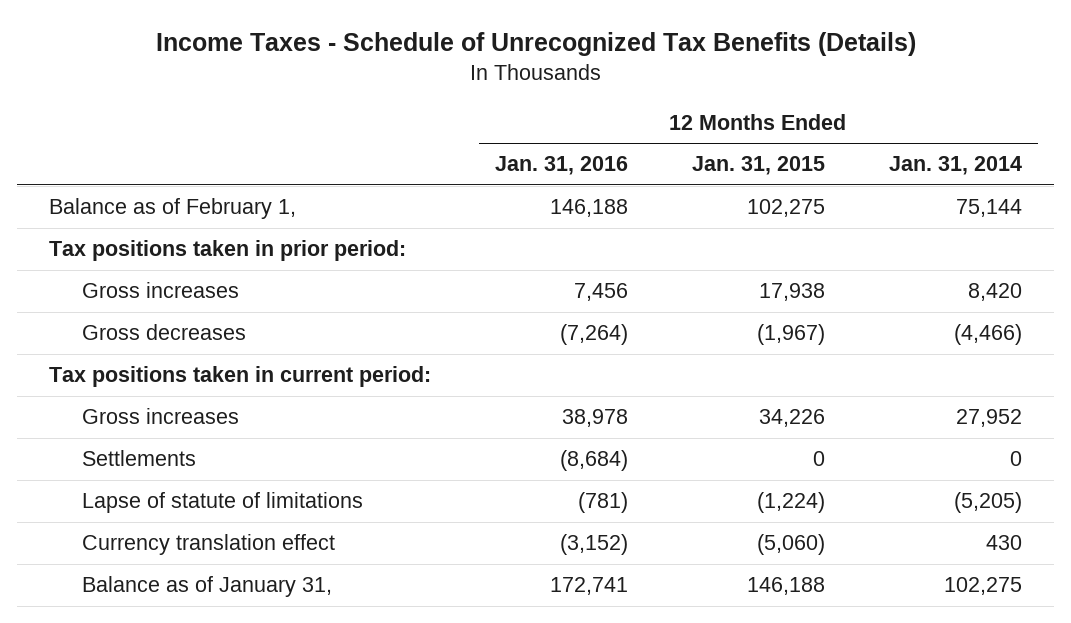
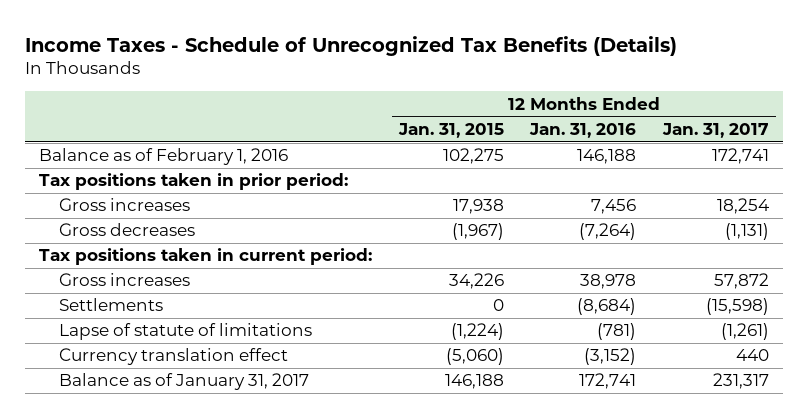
[888,156,1022,176] Jan. 31, 2014 -> none
none -> [662,122,770,138] Jan. 31, 2017
[49,198,297,220] Balance as of February 1, -> [38,148,288,166] Balance as of February 1, 2016
[81,576,332,598] Balance as of January 31, -> [59,373,310,391] Balance as of January 31, 2017

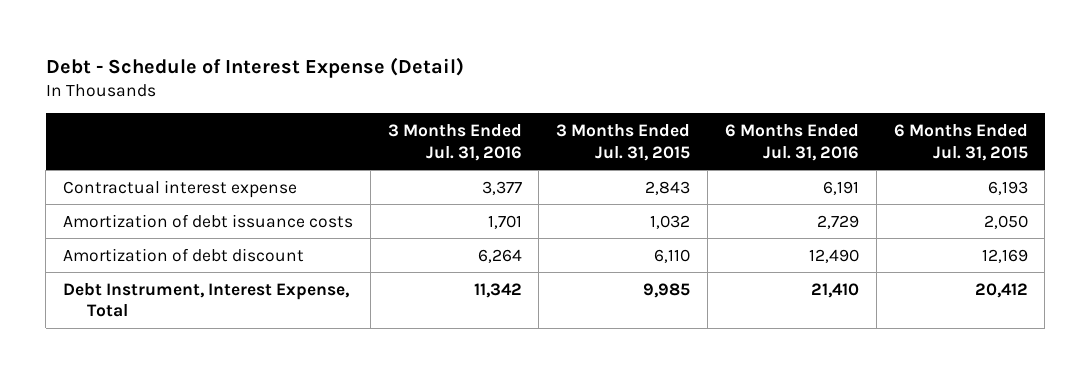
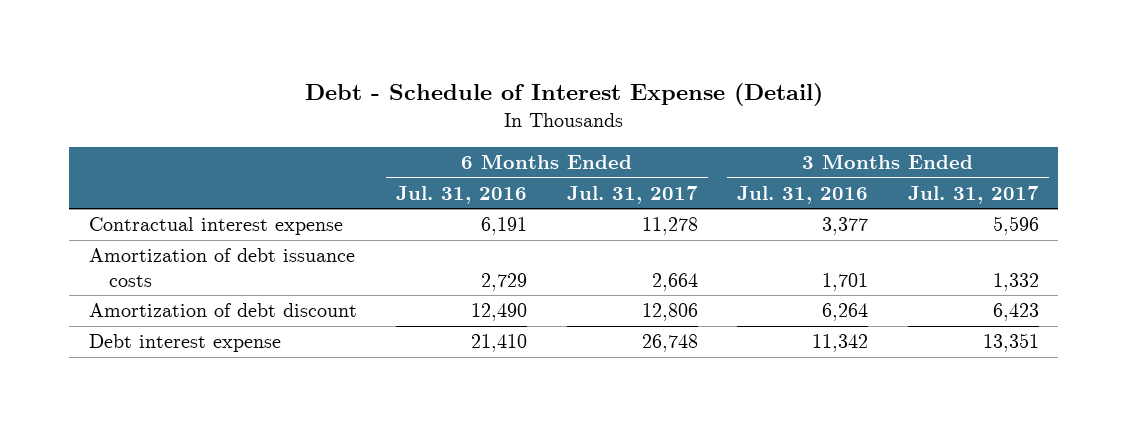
[556,123,691,161] 3 Months Ended Jul. 31, 2015 -> none
[893,123,1028,161] 6 Months Ended Jul. 31, 2015 -> none
none -> [566,185,698,204] Jul. 31, 2017
none -> [907,185,1039,204] Jul. 31, 2017
[63,282,350,318] Debt Instrument, Interest Expense, Total -> [88,334,281,353] Debt interest expense

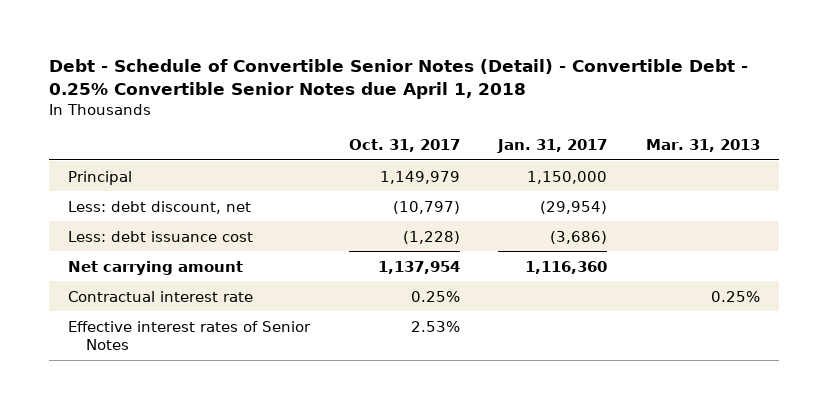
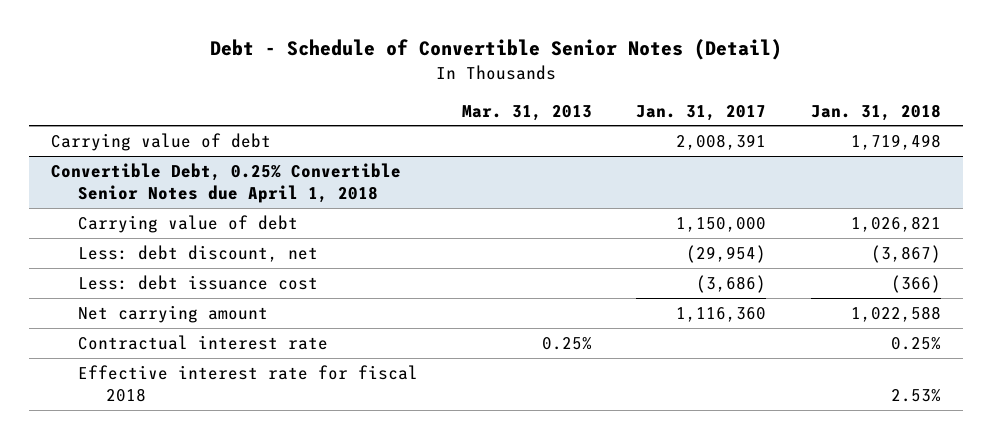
[49,59,749,99] Debt - Schedule of Convertible Senior Notes (Detail) - Convertible Debt - 0.25% Convertible Senior Notes due April 1, 2018 -> [209,39,782,61] Debt - Schedule of Convertible Senior Notes (Detail)
[348,139,460,153] Oct. 31, 2017 -> none
none -> [810,103,941,121] Jan. 31, 2018
none -> [50,132,271,151] Carrying value of debt
none -> [50,162,401,204] Convertible Debt, 0.25% Convertible Senior Notes due April 1, 2018
[68,170,133,185] Principal -> [78,214,299,233] Carrying value of debt
[68,320,312,351] Effective interest rates of Senior Notes -> [78,364,419,403] Effective interest rate for fiscal 2018

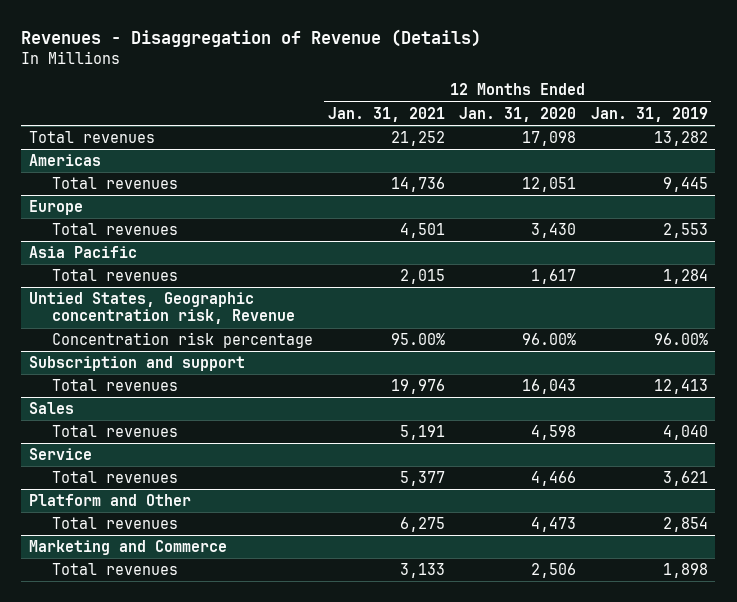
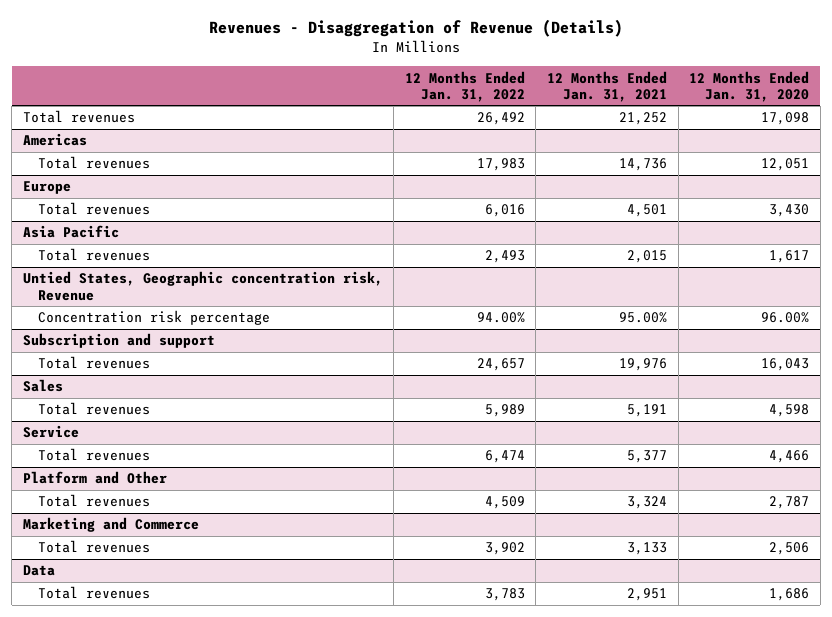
[590,106,708,122] Jan. 31, 2019 -> none
none -> [404,70,525,102] 12 Months Ended Jan. 31, 2022
[399,517,445,533] 6,275 -> [626,496,667,510] 3,324
[531,517,577,533] 4,473 -> [769,496,810,510] 2,787
none -> [22,565,55,577] Data
none -> [38,586,151,600] Total revenues

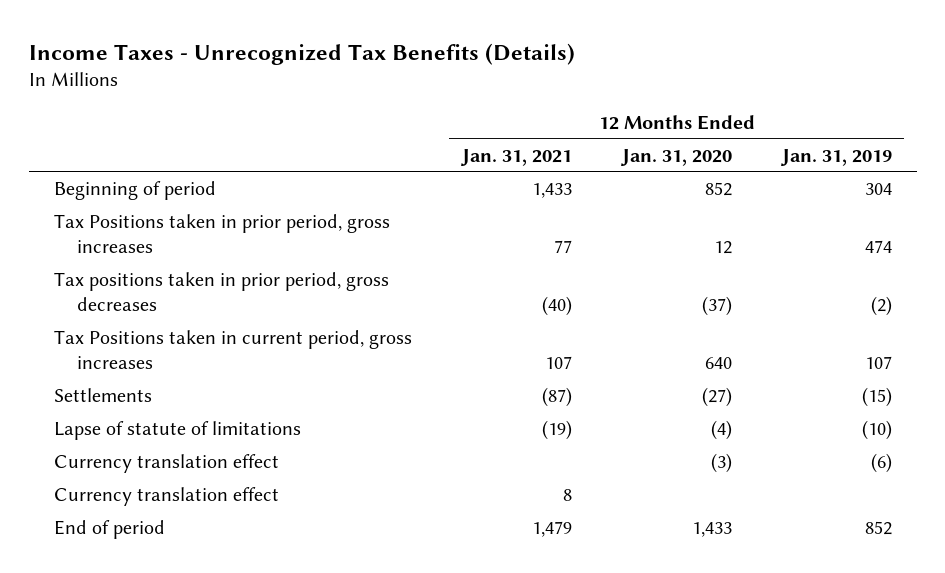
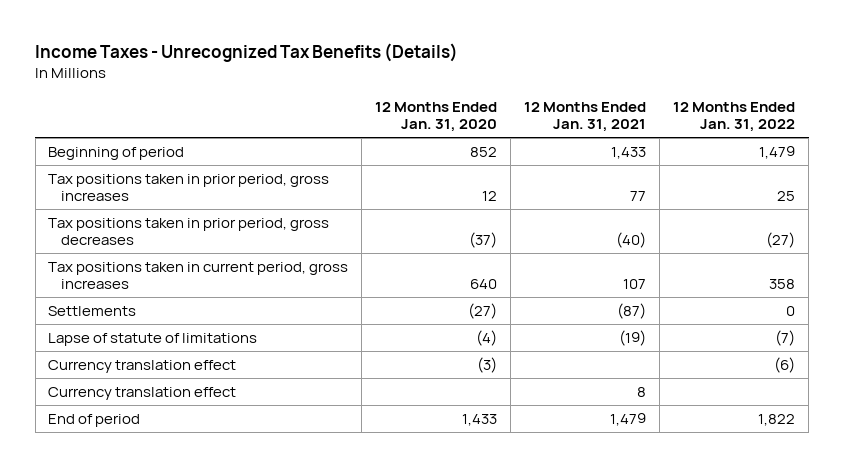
[779,148,892,166] Jan. 31, 2019 -> none
none -> [673,102,796,133] 12 Months Ended Jan. 31, 2022
[53,213,390,253] Tax Positions taken in prior period, gross increases -> [48,173,330,202] Tax positions taken in prior period, gross increases
[53,329,412,369] Tax Positions taken in current period, gross increases -> [48,261,349,290] Tax positions taken in current period, gross increases

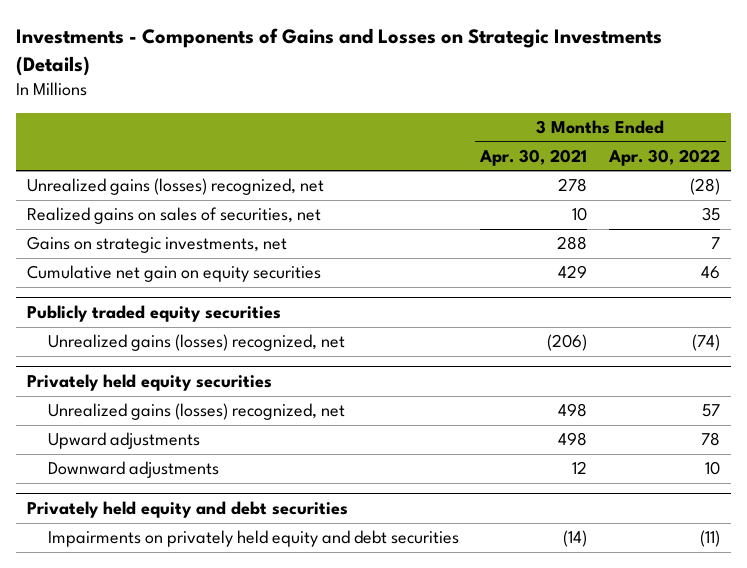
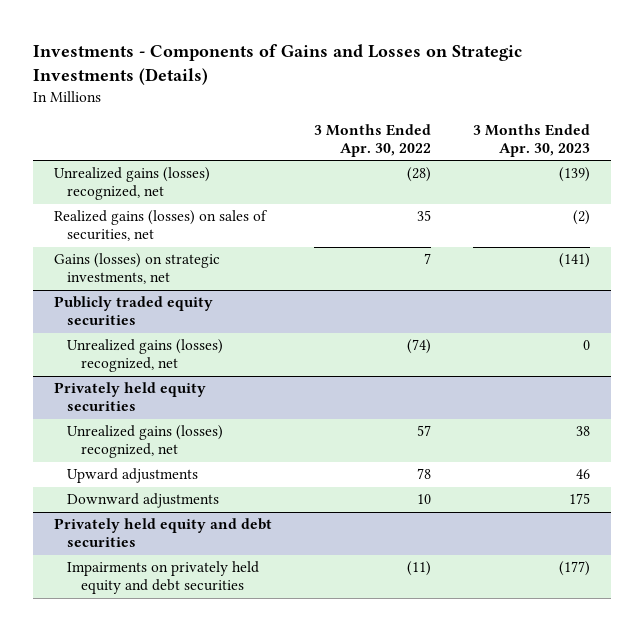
[479,148,588,166] Apr. 30, 2021 -> none
none -> [472,123,590,157] 3 Months Ended Apr. 30, 2023
[26,265,321,283] Cumulative net gain on equity securities -> none
[26,207,321,225] Realized gains on sales of securities, net -> [53,210,268,242] Realized gains (losses) on sales of securities, net
[26,236,287,254] Gains on strategic investments, net -> [53,253,220,285] Gains (losses) on strategic investments, net

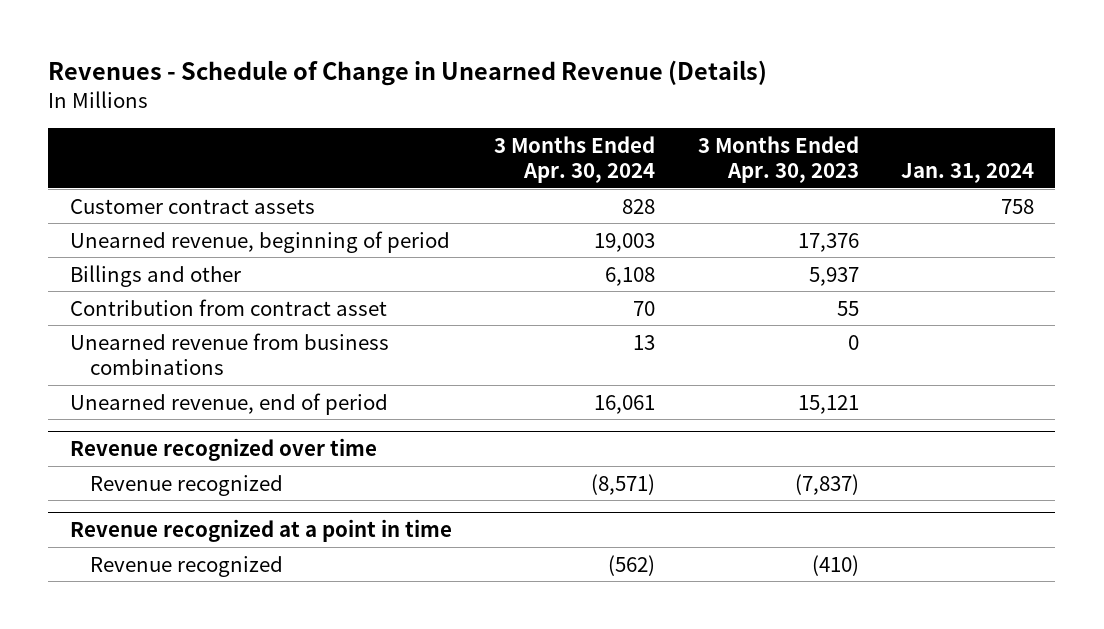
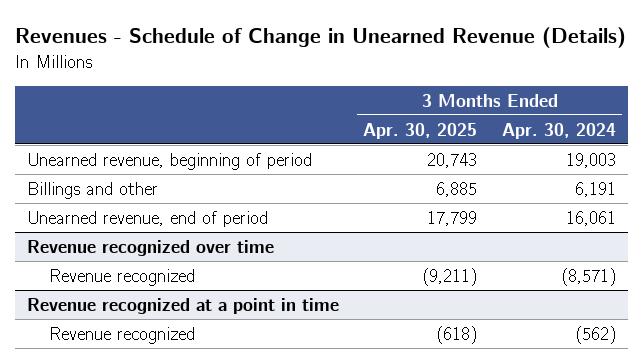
[697,135,859,184] 3 Months Ended Apr. 30, 2023 -> none
[901,163,1035,184] Jan. 31, 2024 -> none
none -> [363,122,478,139] Apr. 30, 2025
[69,198,315,214] Customer contract assets -> none
[69,298,387,316] Contribution from contract asset -> none
[69,332,389,376] Unearned revenue from business combinations -> none
[605,266,656,286] 6,108 -> [574,181,616,197] 6,191

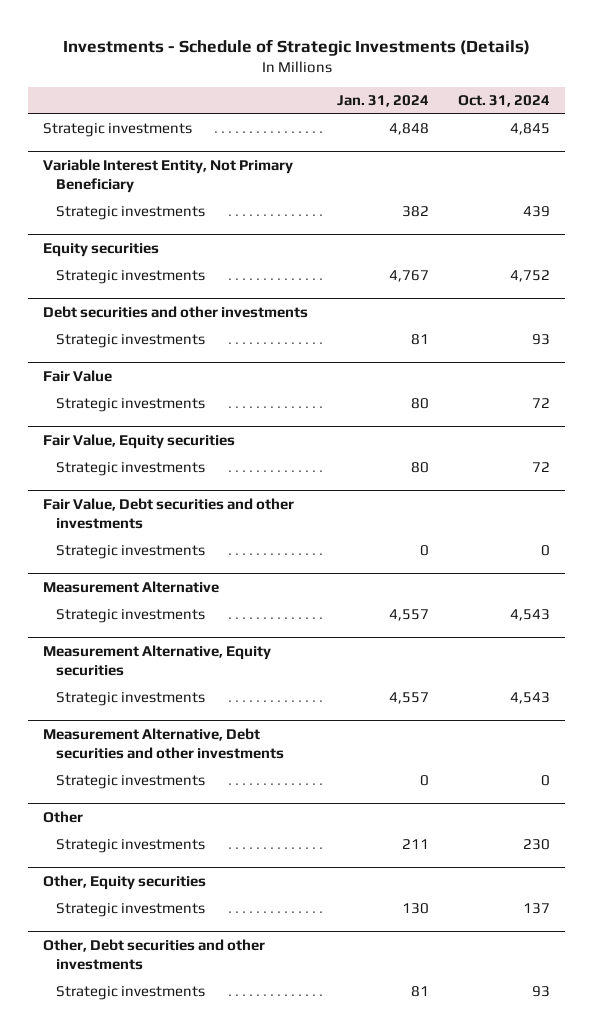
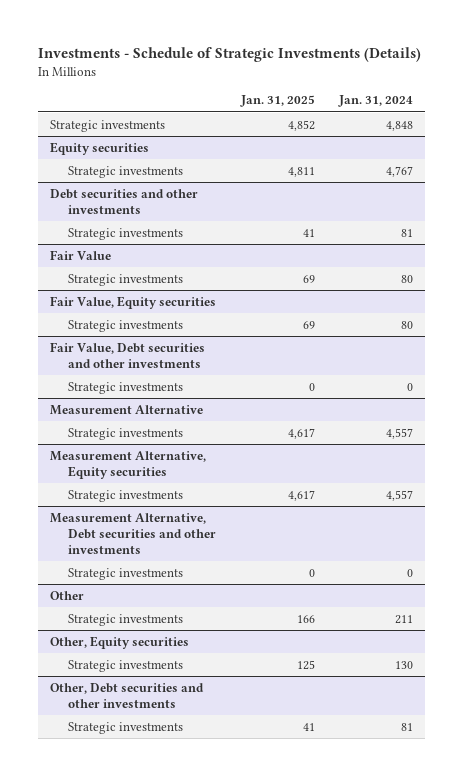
[458,95,551,108] Oct. 31, 2024 -> none
none -> [239,95,315,108] Jan. 31, 2025
[43,158,294,193] Variable Interest Entity, Not Primary Beneficiary -> none
[55,206,205,221] Strategic investments -> none

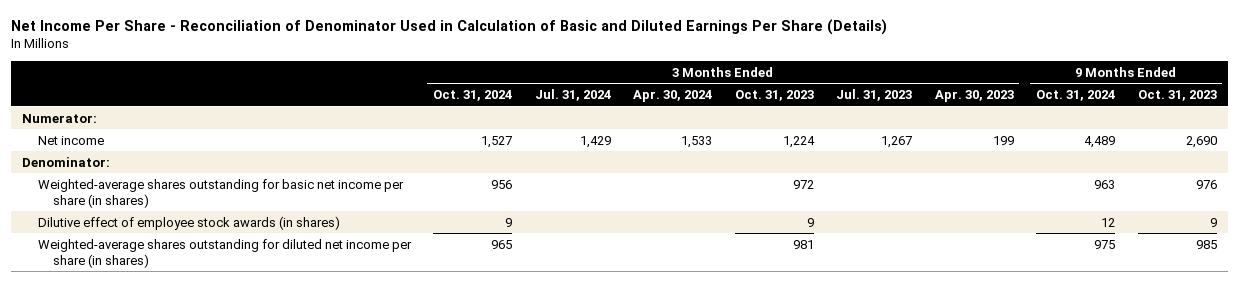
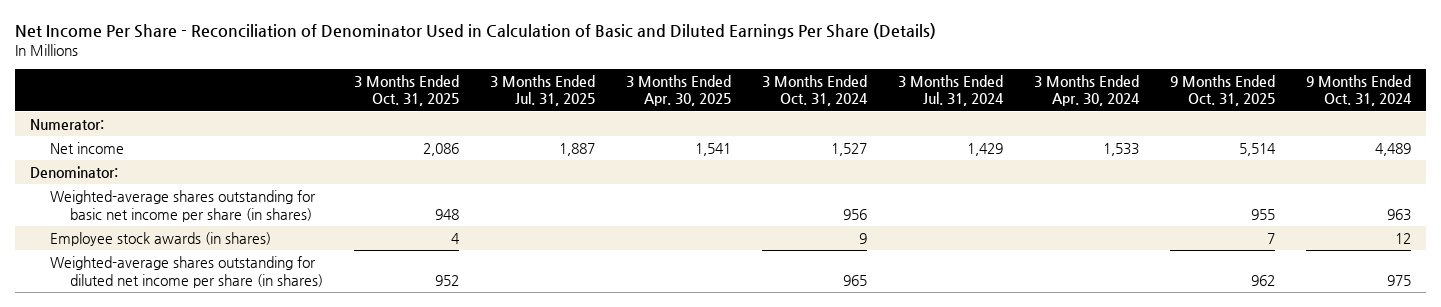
[734,90,814,102] Oct. 31, 2023 -> none
[836,89,913,102] Jul. 31, 2023 -> none
[934,90,1014,103] Apr. 30, 2023 -> none
[1137,90,1217,102] Oct. 31, 2023 -> none
none -> [353,74,459,107] 3 Months Ended Oct. 31, 2025
none -> [489,74,595,107] 3 Months Ended Jul. 31, 2025
none -> [625,74,731,107] 3 Months Ended Apr. 30, 2025
none -> [1169,74,1275,107] 9 Months Ended Oct. 31, 2025
[37,215,340,230] Dilutive effect of employee stock awards (in shares) -> [49,232,271,247] Employee stock awards (in shares)

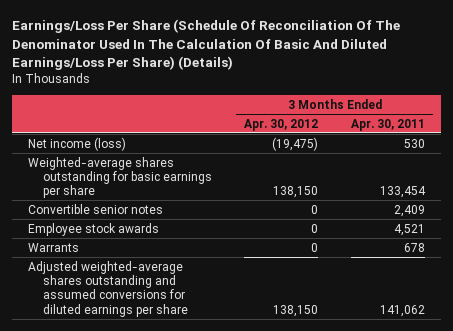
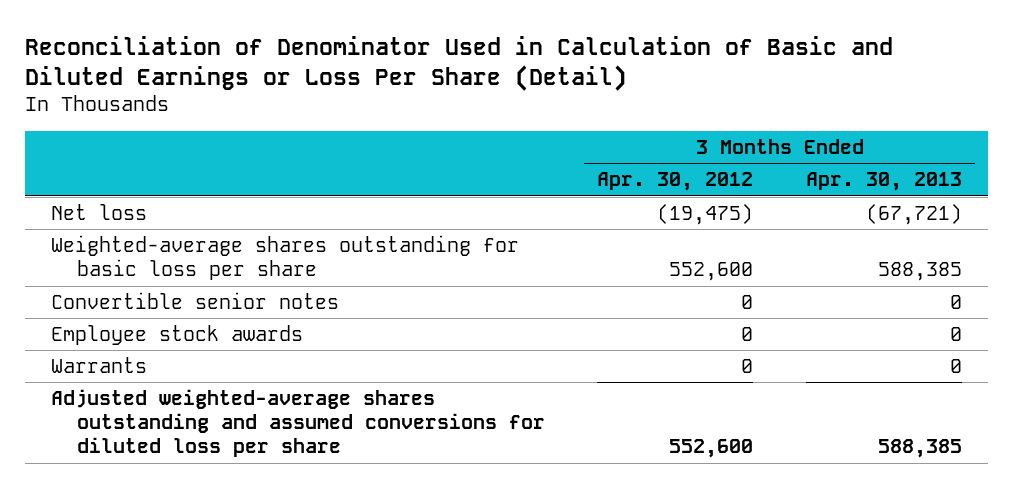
[11,19,400,71] Earnings/Loss Per Share (Schedule Of Reconciliation Of The Denominator Used In The Calculation Of Basic And Diluted Earnings/Loss Per Share) (Details) -> [24,35,893,92] Reconciliation of Denominator Used in Calculation of Basic and Diluted Earnings or Loss Per Share (Detail)
[350,118,425,131] Apr. 30, 2011 -> none
none -> [805,172,962,192] Apr. 30, 2013
[28,136,127,151] Net income (loss) -> [51,204,148,221] Net loss
[28,156,212,199] Weighted-average shares outstanding for basic earnings per share -> [51,235,520,281] Weighted-average shares outstanding for basic loss per share
[273,186,319,199] 138,150 -> [669,262,754,282] 552,600
[28,260,188,317] Adjusted weighted-average shares outstanding and assumed conversions for diluted earnings per share -> [51,389,545,458] Adjusted weighted-average shares outstanding and assumed conversions for diluted loss per share
[273,304,319,317] 138,150 -> [669,439,754,459] 552,600

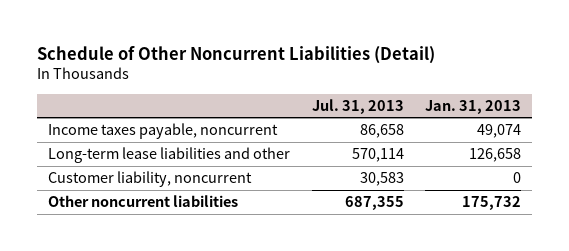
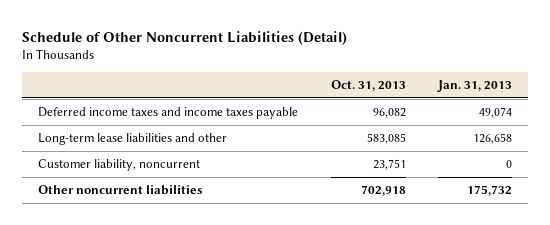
[311,98,404,114] Jul. 31, 2013 -> none
none -> [330,79,406,91] Oct. 31, 2013
[48,123,279,140] Income taxes payable, noncurrent -> [38,106,299,119] Deferred income taxes and income taxes payable

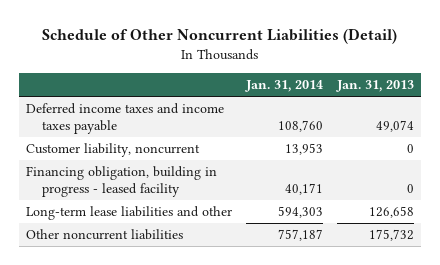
[330,79,406,91] Oct. 31, 2013 -> none
none -> [244,80,323,93] Jan. 31, 2014
none -> [25,165,217,197] Financing obligation, building in progress - leased facility
[38,132,228,145] Long-term lease liabilities and other -> [25,205,232,220] Long-term lease liabilities and other

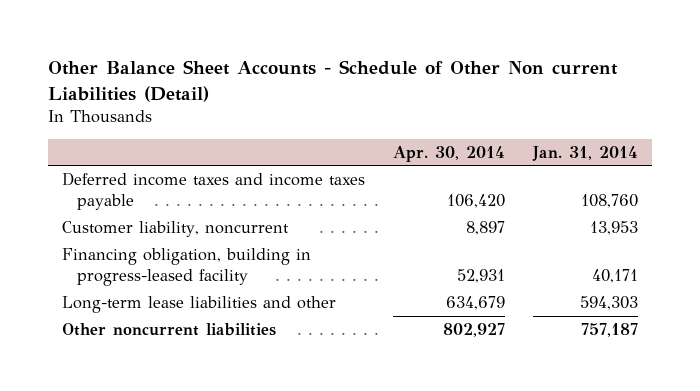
[41,28,397,45] Schedule of Other Noncurrent Liabilities (Detail) -> [48,59,619,102] Other Balance Sheet Accounts - Schedule of Other Non current Liabilities (Detail)
[335,80,414,93] Jan. 31, 2013 -> none
none -> [392,145,505,162] Apr. 30, 2014
[25,165,217,197] Financing obligation, building in progress - leased facility -> [62,248,312,287] Financing obligation, building in progress-leased facility

